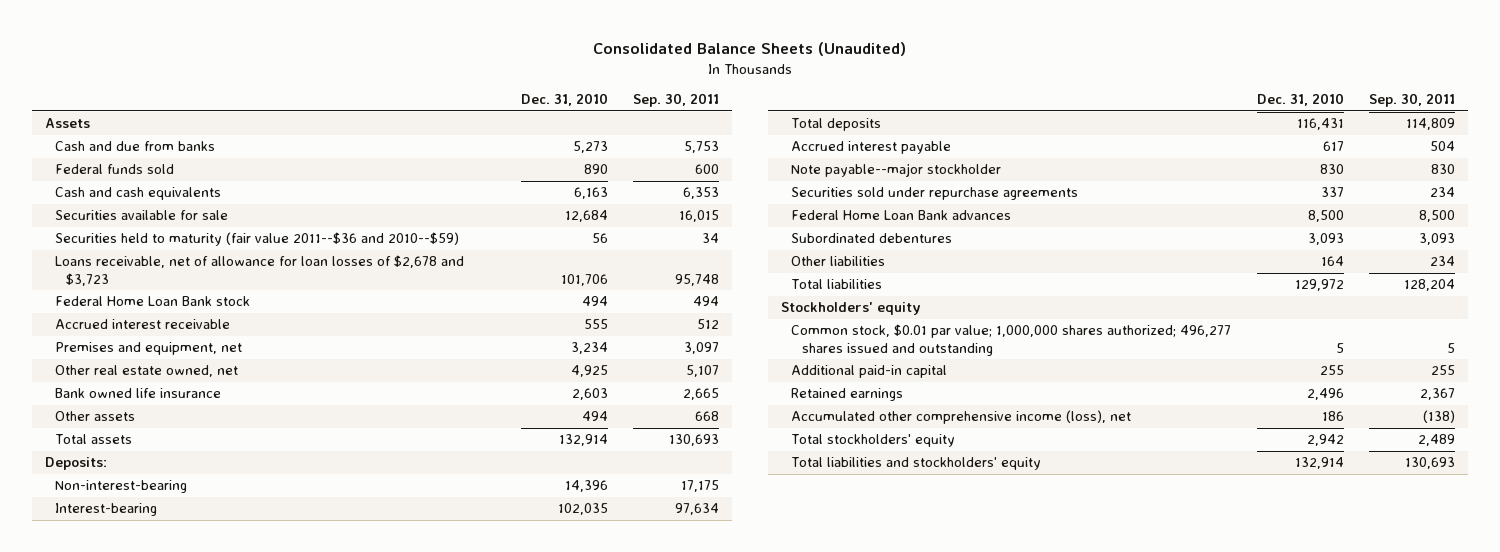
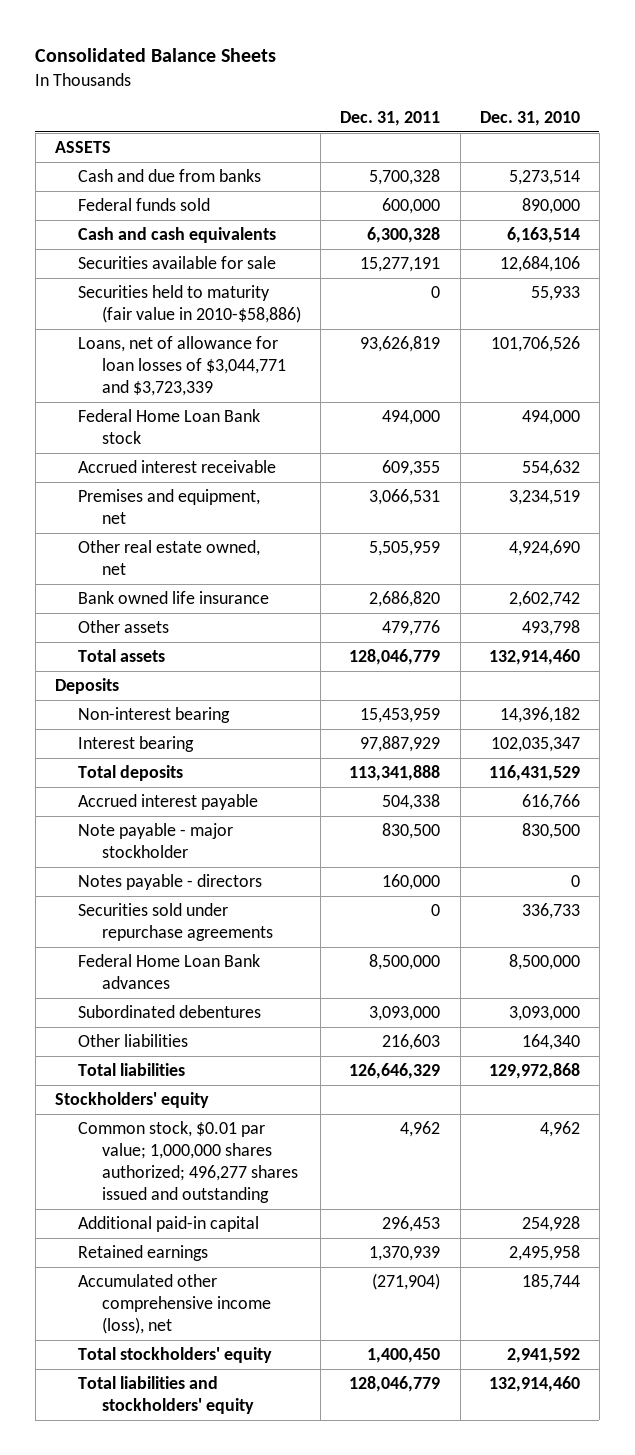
[593,42,907,57] Consolidated Balance Sheets (Unaudited) -> [35,48,277,63] Consolidated Balance Sheets
[633,93,720,108] Sep. 30, 2011 -> none
none -> [340,110,441,126] Dec. 31, 2011
[44,118,90,129] Assets -> [54,141,111,154] ASSETS
[572,141,608,154] 5,273 -> [508,170,580,186] 5,273,514
[583,164,608,175] 890 -> [521,198,580,215] 890,000
[573,187,608,200] 6,163 -> [506,227,580,244] 6,163,514
[564,210,608,223] 12,684 -> [499,256,580,273] 12,684,106
[55,232,460,247] Securities held to maturity (fair value 2011--$36 and 2010--$59) -> [78,285,301,324] Securities held to maturity (fair value in 2010-$58,886)
[591,233,608,244] 56 -> [530,286,580,302] 55,933
[55,255,465,286] Loans receivable, net of allowance for loan losses of $2,678 and $3,723 -> [78,336,286,397] Loans, net of allowance for loan losses of $3,044,771 and $3,723,339
[560,273,608,286] 101,706 -> [490,336,580,353] 101,706,526
[581,296,608,307] 494 -> [521,410,580,426] 494,000
[583,319,608,330] 555 -> [521,460,580,477] 554,632
[570,342,608,355] 3,234 -> [508,490,580,506] 3,234,519
[570,365,608,378] 4,925 -> [508,540,580,557] 4,924,690
[571,388,608,401] 2,603 -> [508,591,580,608] 2,602,742
[581,411,608,422] 494 -> [521,620,580,637] 493,798
[558,434,608,447] 132,914 -> [488,649,580,666] 132,914,460
[44,457,107,471] Deposits: -> [54,678,119,695] Deposits
[55,480,188,494] Non-interest-bearing -> [78,707,231,724] Non-interest bearing
[564,480,608,493] 14,396 -> [499,707,580,724] 14,396,182
[55,503,158,517] Interest-bearing -> [78,736,195,753] Interest bearing
[557,503,608,516] 102,035 -> [490,737,580,753] 102,035,347
[1296,118,1344,131] 116,431 -> [488,765,580,782] 116,431,529
[1322,141,1344,152] 617 -> [521,794,580,811] 616,766
[791,163,1002,178] Note payable--major stockholder -> [78,823,234,859] Note payable - major stockholder
[1319,164,1344,175] 830 -> [521,823,580,840] 830,500
none -> [78,874,263,891] Notes payable - directors
[1320,187,1344,198] 337 -> [521,903,580,920] 336,733
[1307,210,1344,223] 8,500 -> [508,954,580,971] 8,500,000
[1307,233,1344,246] 3,093 -> [508,1006,580,1022] 3,093,000
[1320,256,1344,267] 164 -> [521,1034,580,1051] 164,340
[1294,279,1344,292] 129,972 -> [488,1063,580,1080] 129,972,868
[1335,342,1344,353] 5 -> [539,1121,580,1138] 4,962
[1319,365,1344,376] 255 -> [521,1216,580,1233] 254,928
[1306,388,1344,401] 2,496 -> [508,1245,580,1262] 2,495,958
[1321,411,1344,422] 186 -> [521,1274,580,1291] 185,744
[1306,434,1344,447] 2,942 -> [506,1348,580,1364] 2,941,592
[1294,457,1344,470] 132,914 -> [488,1376,580,1393] 132,914,460

